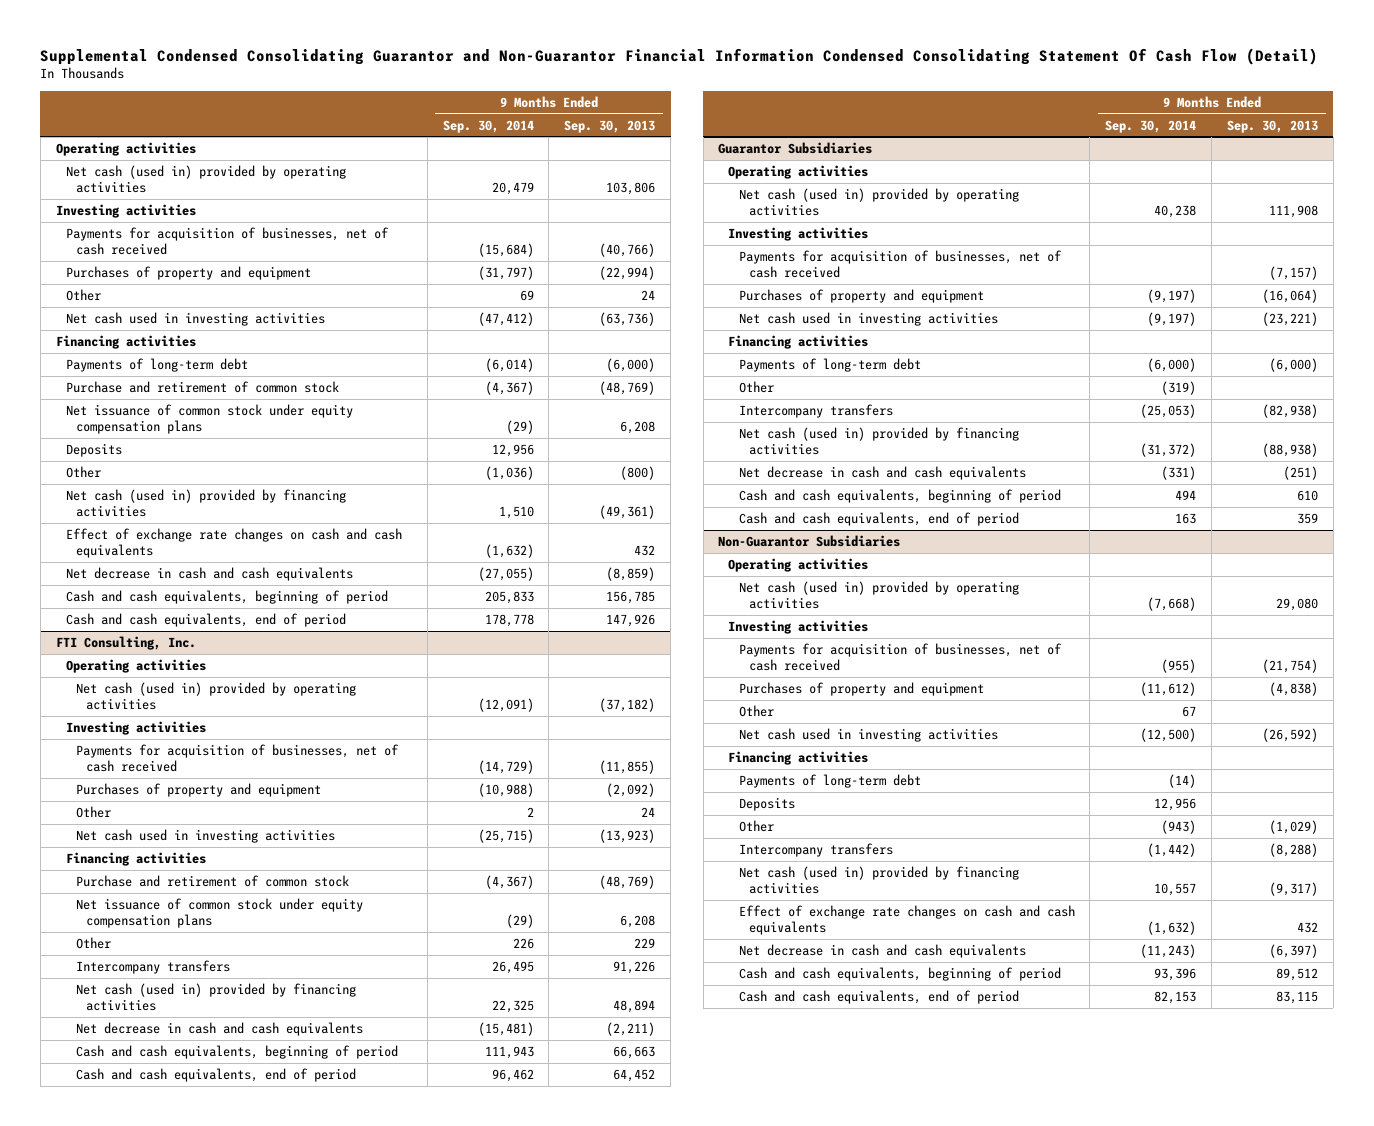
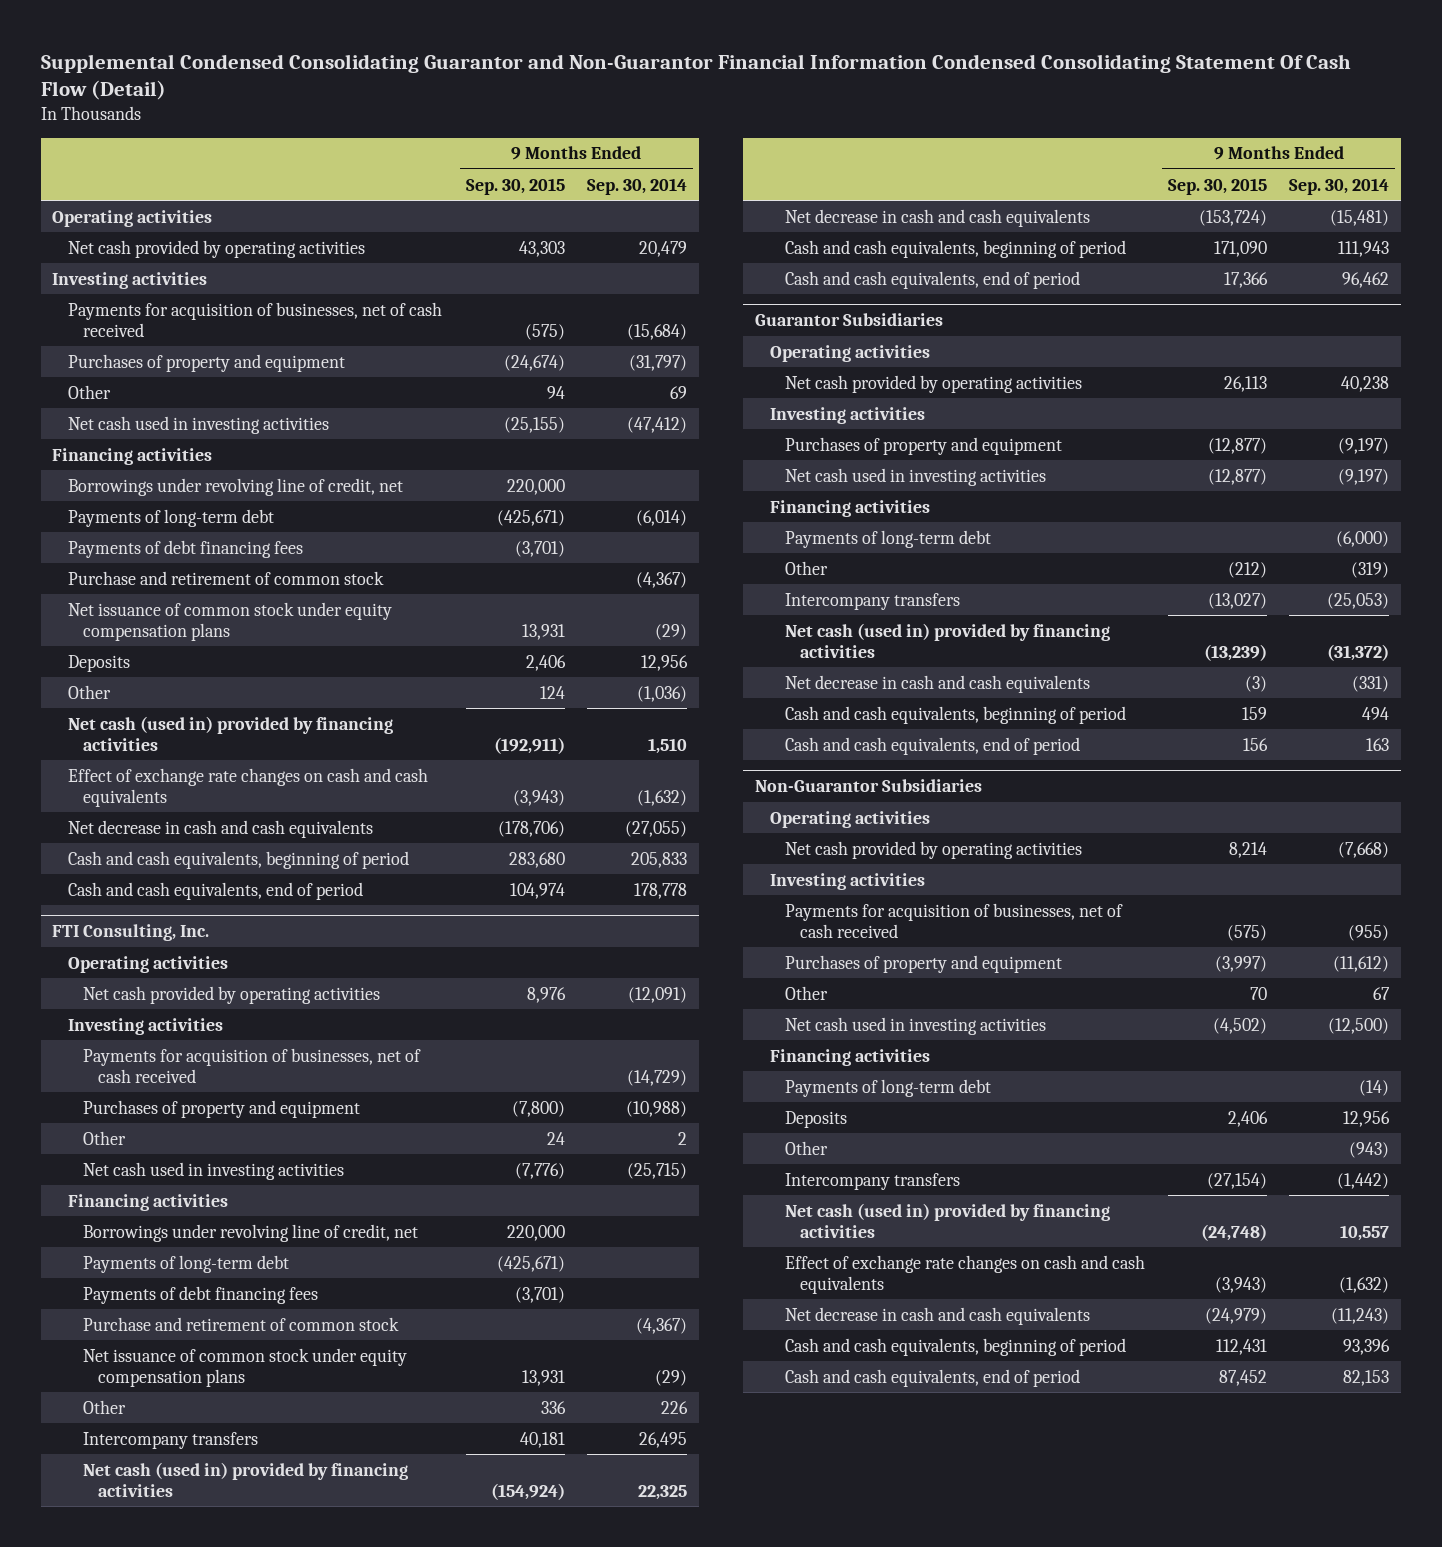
[564,119,656,133] Sep. 30, 2013 -> none
none -> [465,177,565,195] Sep. 30, 2015
[65,164,346,194] Net cash (used in) provided by operating activities -> [67,239,365,258] Net cash provided by operating activities
none -> [67,477,403,496] Borrowings under revolving line of credit, net
none -> [67,539,303,558] Payments of debt financing fees
[75,681,356,711] Net cash (used in) provided by operating activities -> [82,985,380,1004] Net cash provided by operating activities
none -> [82,1223,418,1242] Borrowings under revolving line of credit, net
none -> [82,1254,289,1273] Payments of long-term debt
none -> [82,1285,318,1304] Payments of debt financing fees
[738,187,1019,217] Net cash (used in) provided by operating activities -> [784,374,1082,393] Net cash provided by operating activities
[738,249,1062,279] Payments for acquisition of businesses, net of cash received -> none
[738,580,1019,610] Net cash (used in) provided by operating activities -> [784,840,1082,859] Net cash provided by operating activities

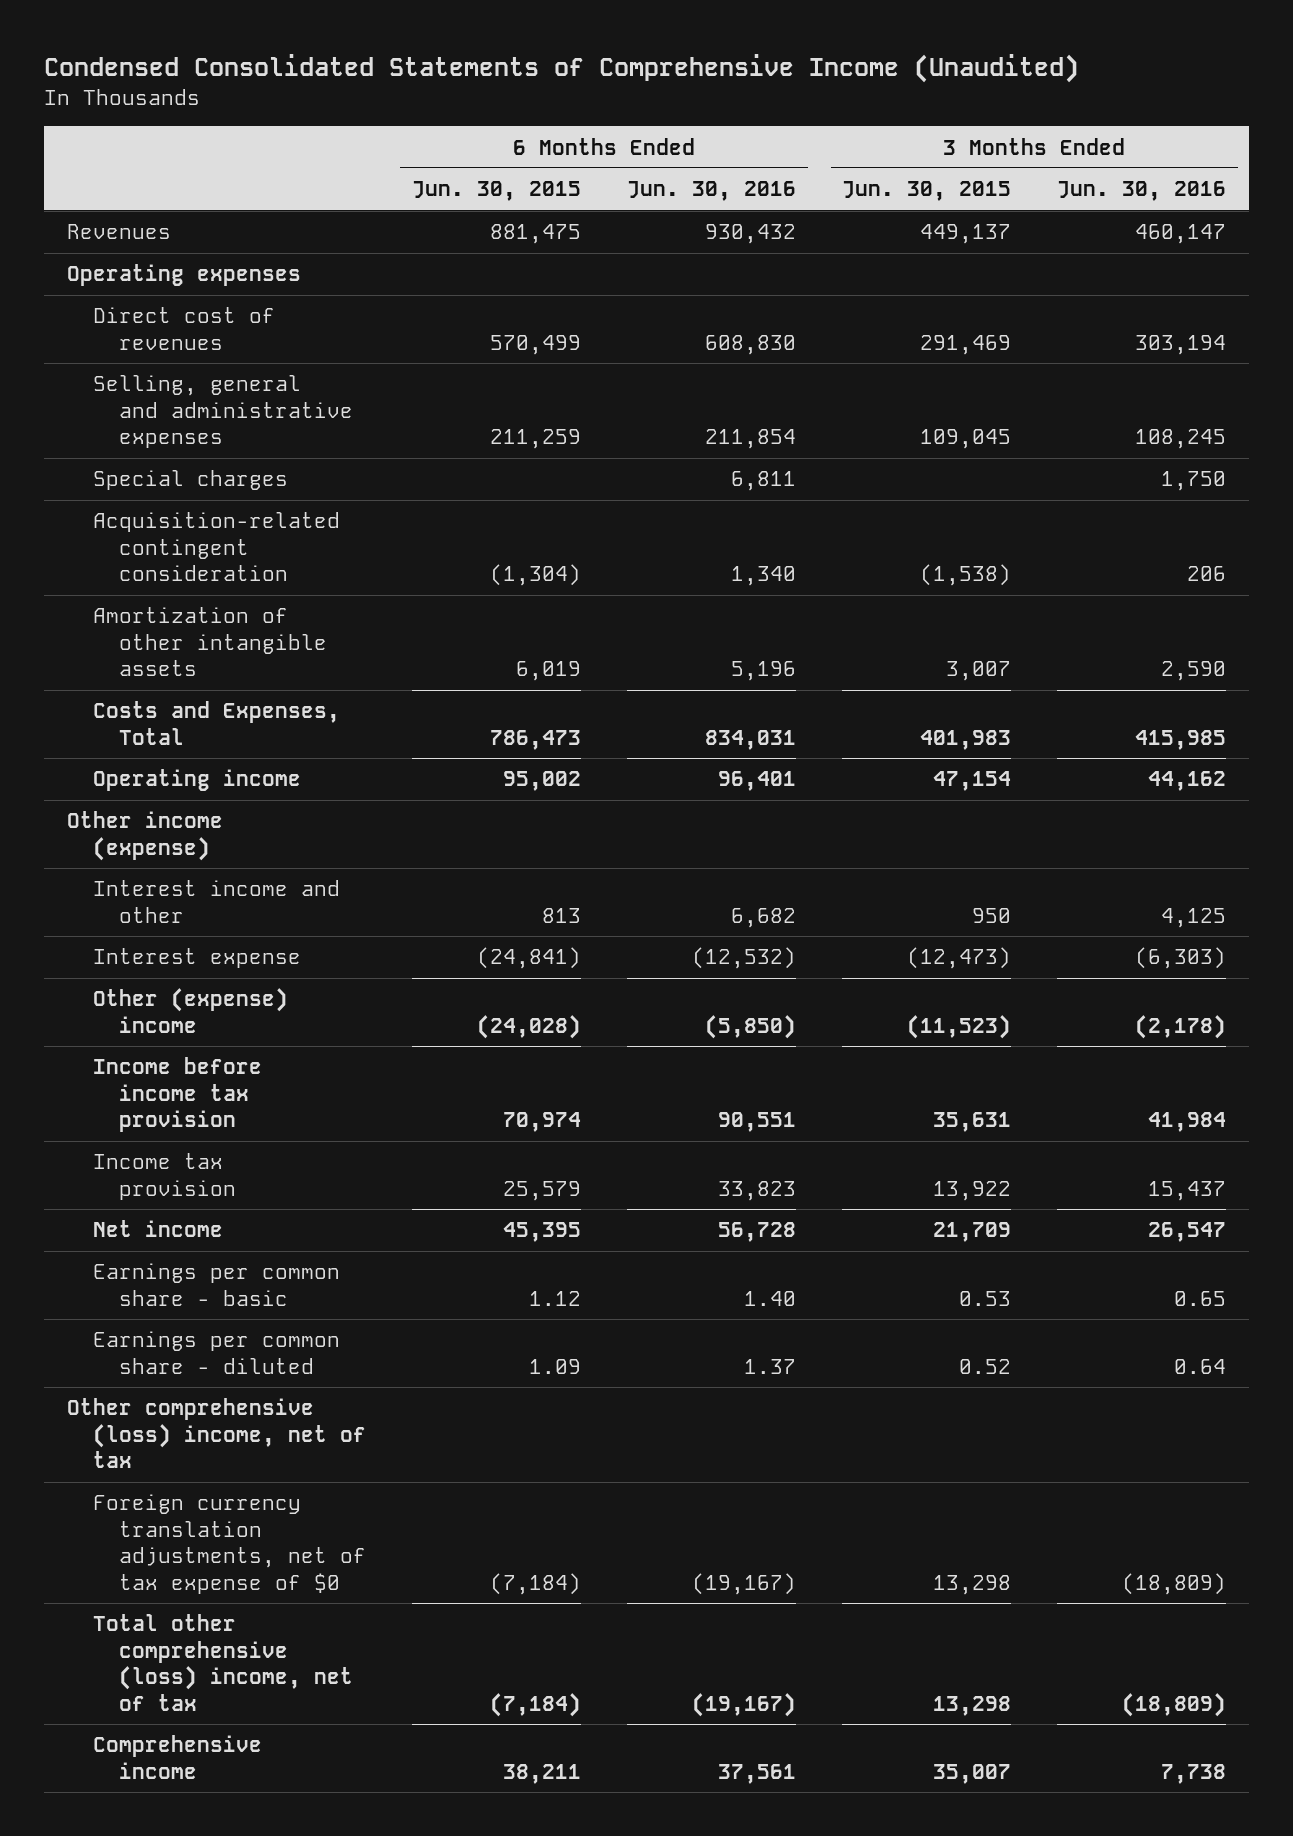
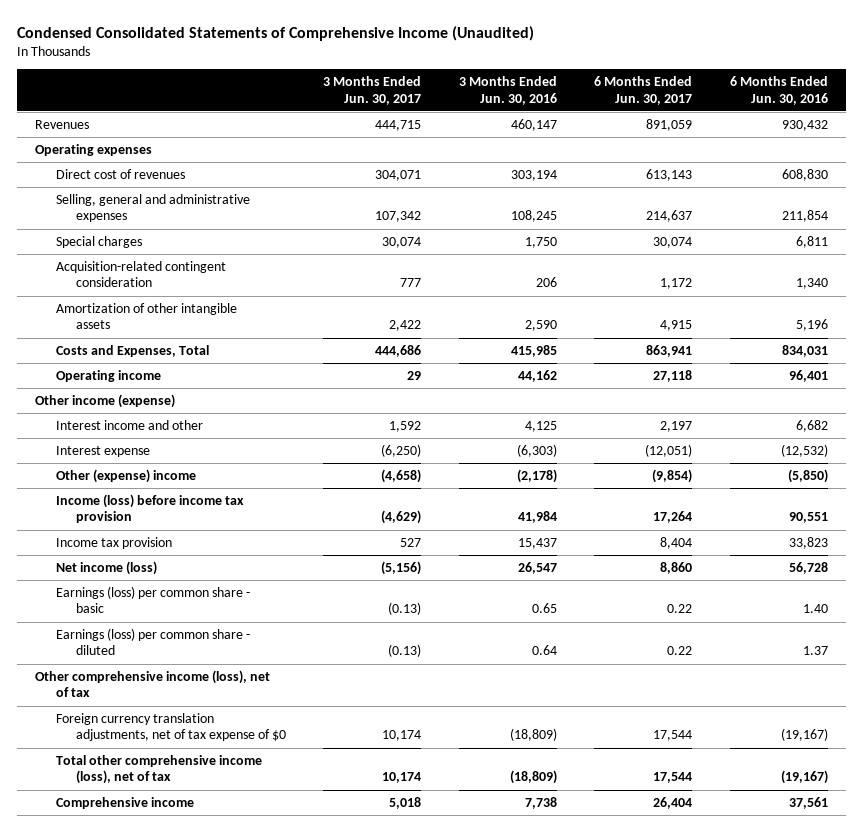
[411,181,581,202] Jun. 30, 2015 -> none
[842,181,1012,202] Jun. 30, 2015 -> none
none -> [323,76,422,105] 3 Months Ended Jun. 30, 2017
none -> [594,76,693,105] 6 Months Ended Jun. 30, 2017
[92,1057,262,1133] Income before income tax provision -> [55,493,244,524] Income (loss) before income tax provision
[92,1220,223,1238] Net income -> [55,560,157,575] Net income (loss)
[92,1263,340,1306] Earnings per common share - basic -> [55,585,250,614] Earnings (loss) per common share - basic
[92,1331,340,1374] Earnings per common share - diluted -> [55,627,250,656] Earnings (loss) per common share - diluted
[66,1398,366,1469] Other comprehensive (loss) income, net of tax -> [35,669,271,698] Other comprehensive income (loss), net of tax
[92,1614,353,1711] Total other comprehensive (loss) income, net of tax -> [55,754,262,785] Total other comprehensive income (loss), net of tax

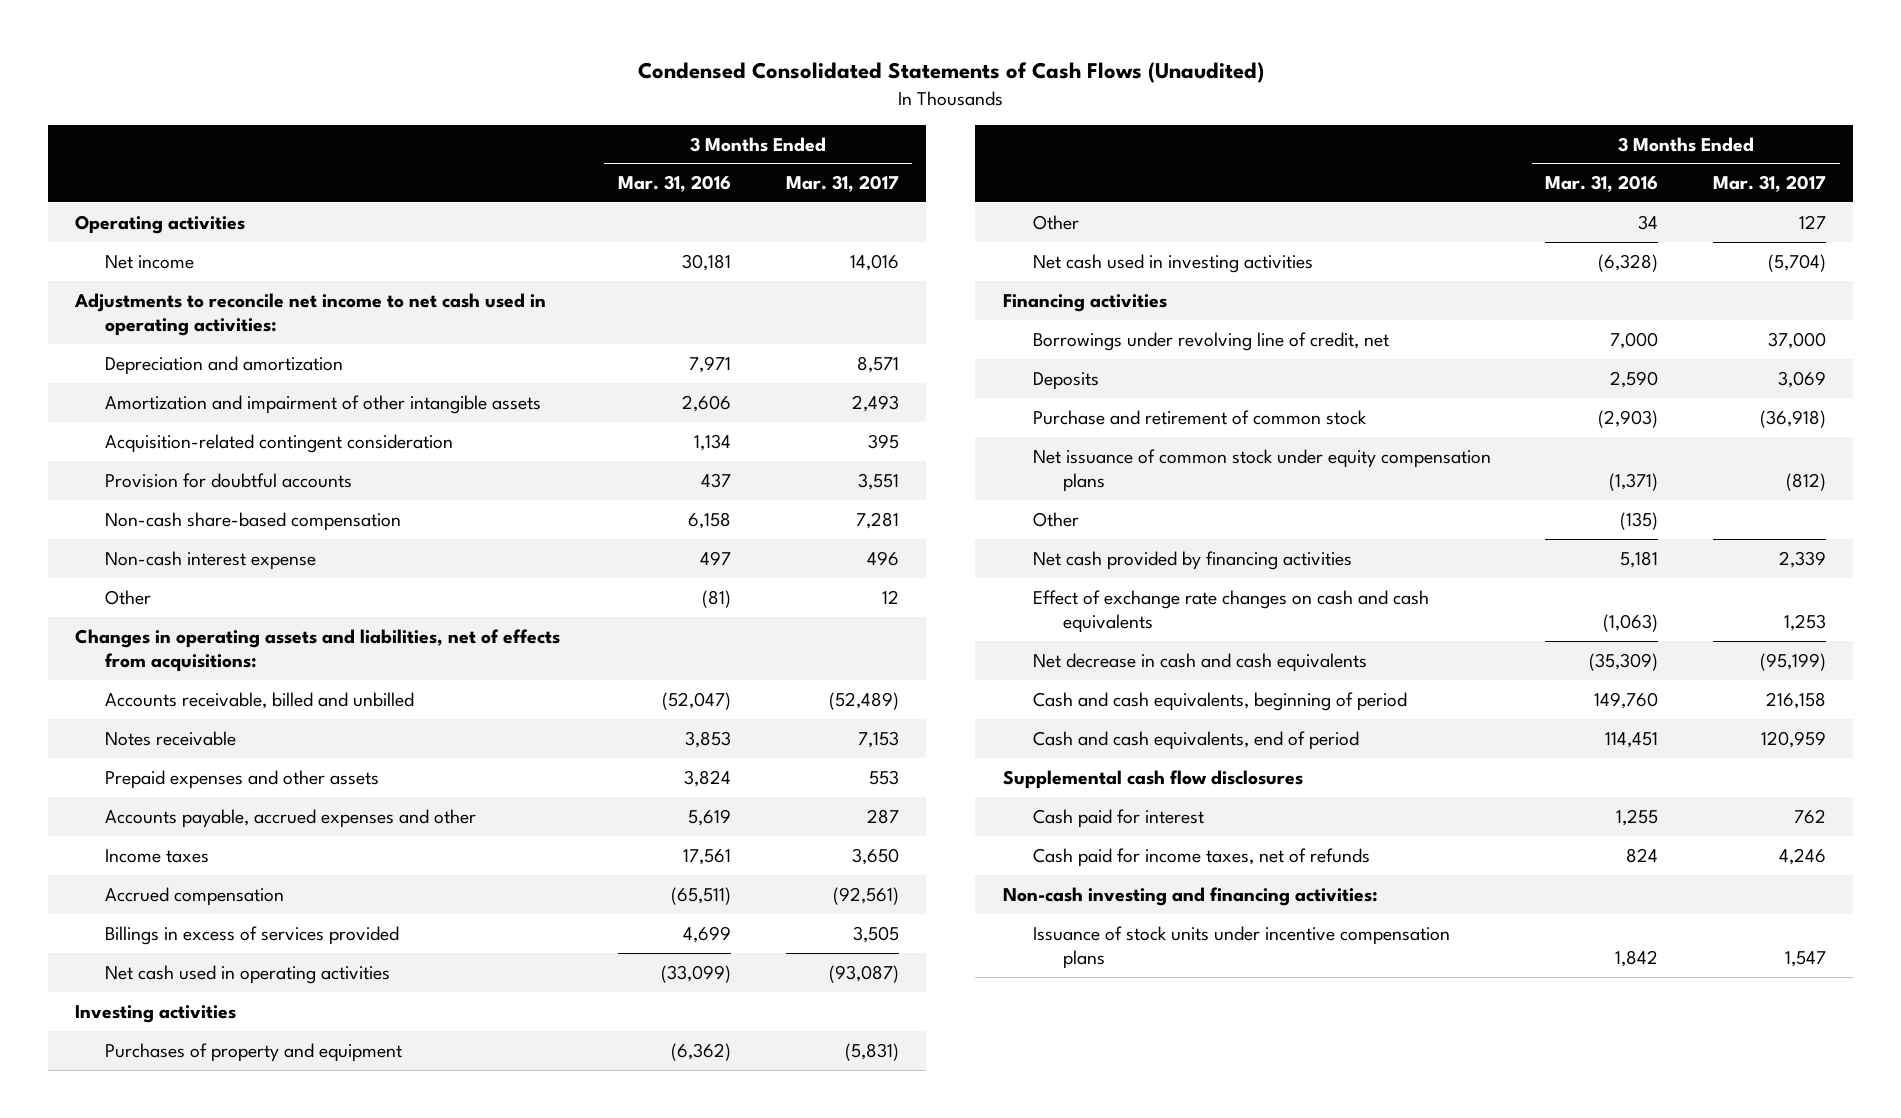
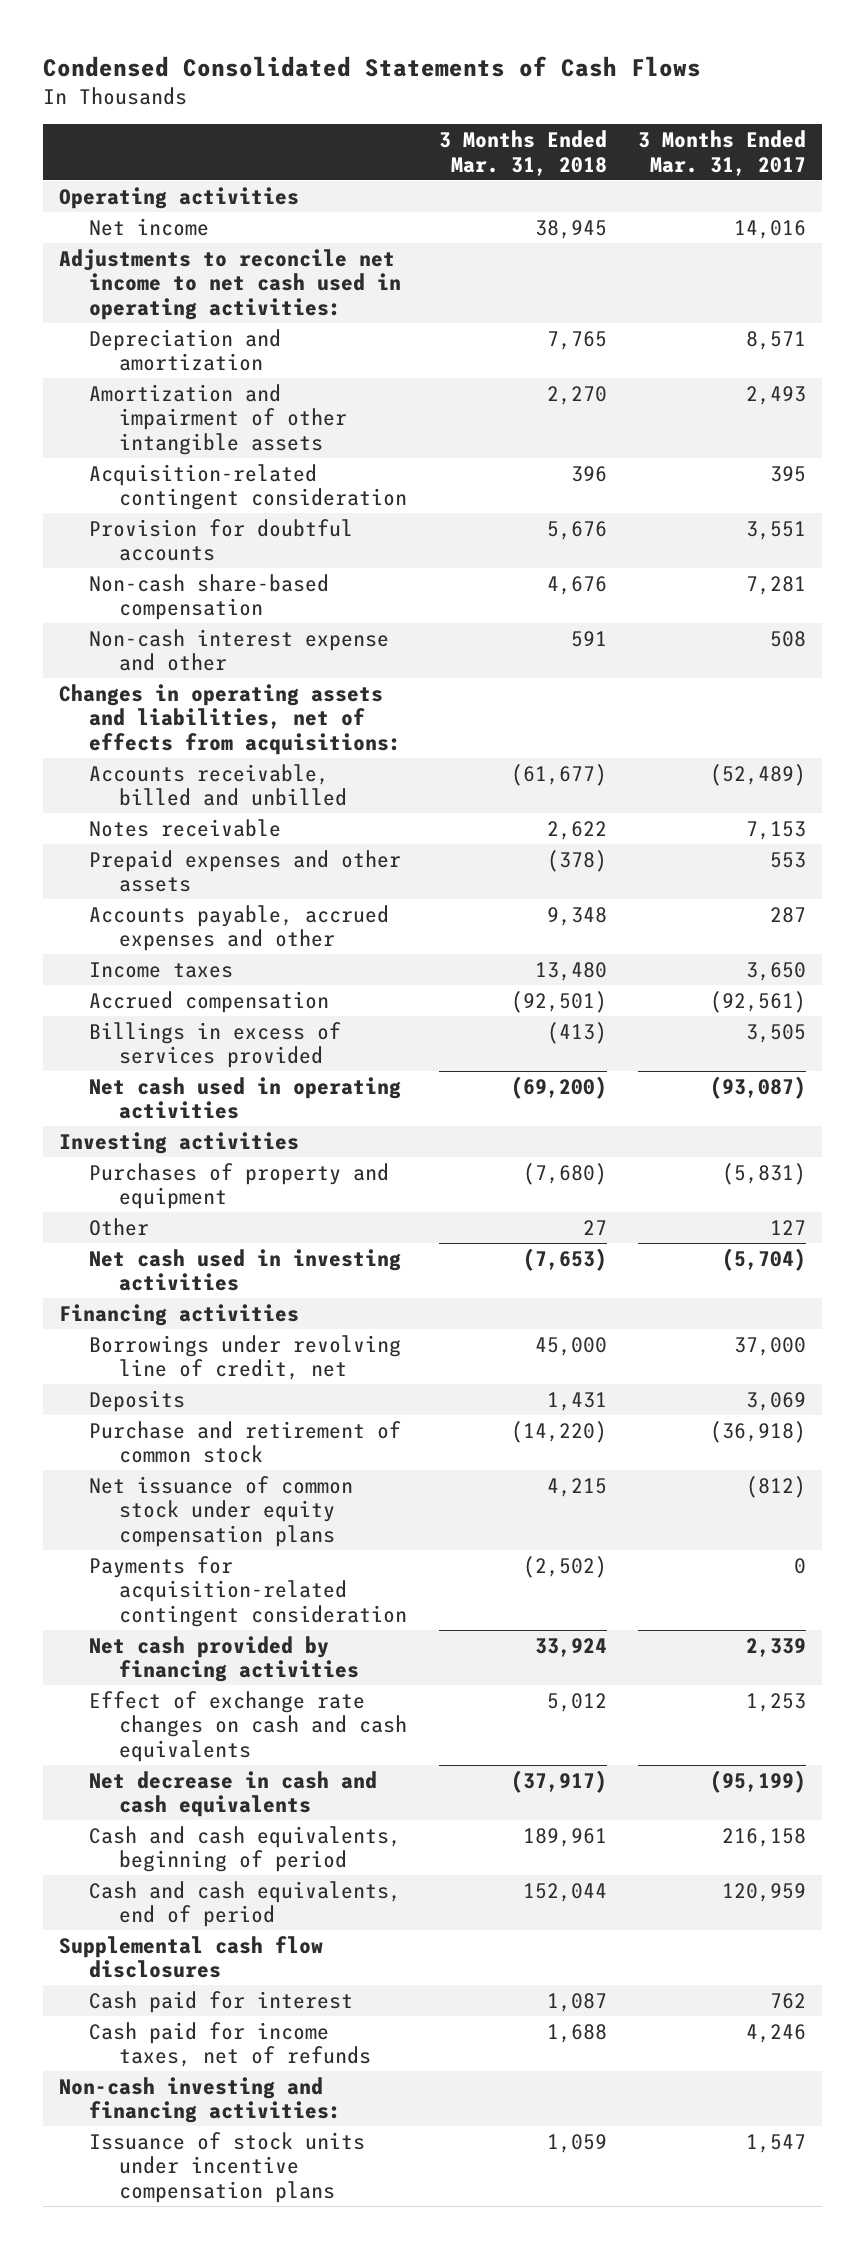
[637,62,1264,84] Condensed Consolidated Statements of Cash Flows (Unaudited) -> [43,55,702,77] Condensed Consolidated Statements of Cash Flows
[617,175,731,193] Mar. 31, 2016 -> none
none -> [438,129,607,176] 3 Months Ended Mar. 31, 2018
[105,589,152,605] Other -> none
[105,550,317,570] Non-cash interest expense -> [88,628,389,672] Non-cash interest expense and other
[866,550,899,566] 496 -> [770,630,807,647] 508
[1032,511,1079,527] Other -> none
none -> [88,1555,407,1628] Payments for acquisition-related contingent consideration

